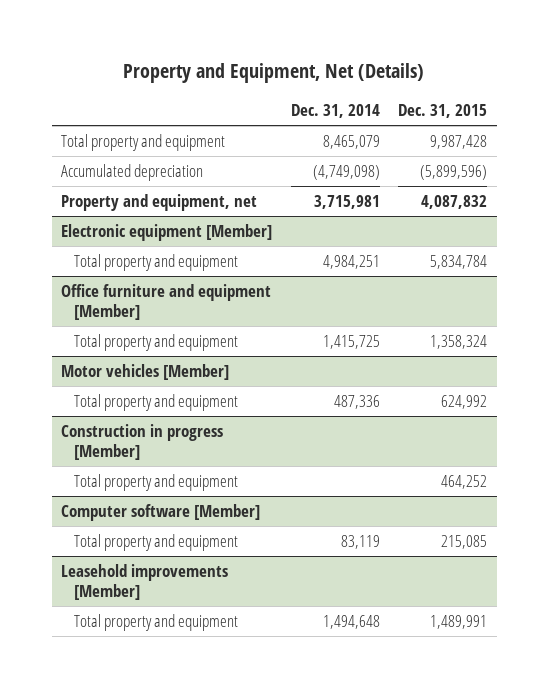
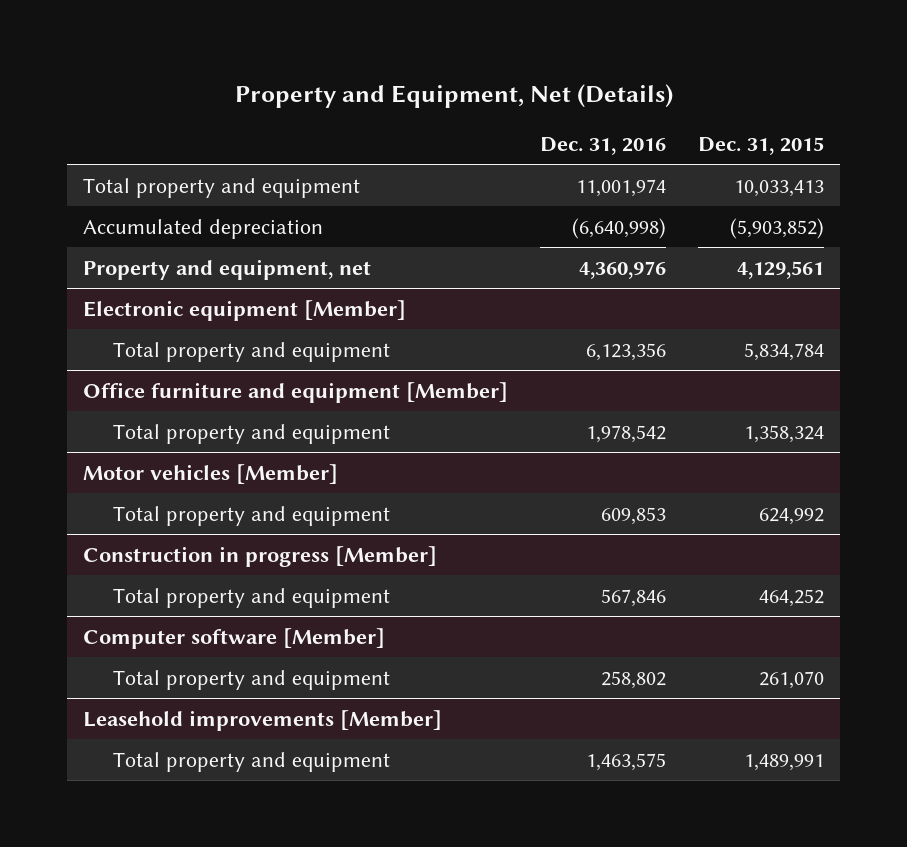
[290,104,380,119] Dec. 31, 2014 -> none
none -> [540,136,667,155] Dec. 31, 2016
[430,135,488,150] 9,987,428 -> [733,179,824,197] 10,033,413
[420,165,488,181] (5,899,596) -> [729,217,824,239] (5,903,852)
[421,195,488,210] 4,087,832 -> [736,260,824,279] 4,129,561
[441,535,488,550] 215,085 -> [758,670,824,689] 261,070

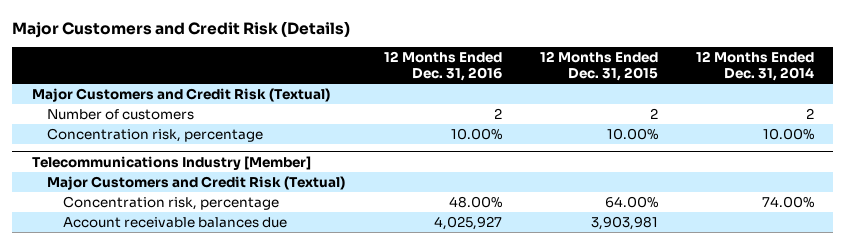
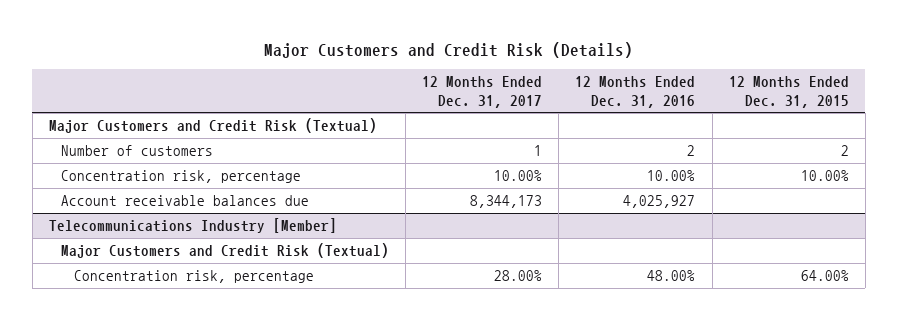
[696,51,815,82] 12 Months Ended Dec. 31, 2014 -> none
none -> [422,76,543,108] 12 Months Ended Dec. 31, 2017
none -> [61,195,310,207] Account receivable balances due
[63,216,288,228] Account receivable balances due -> none

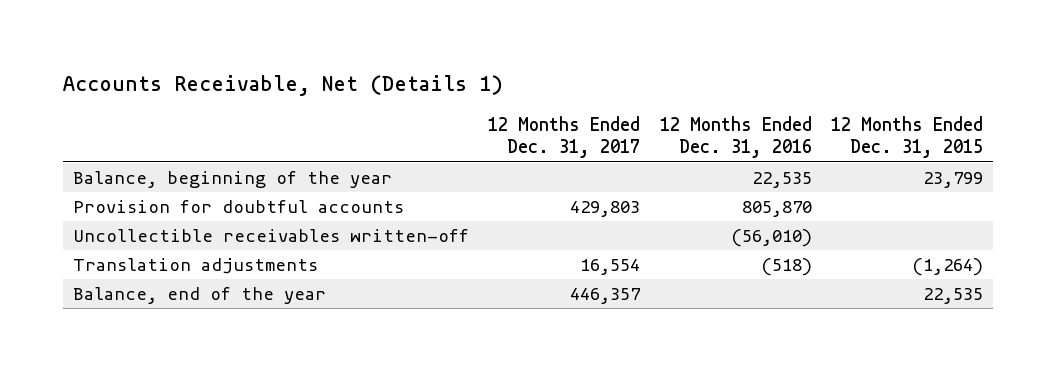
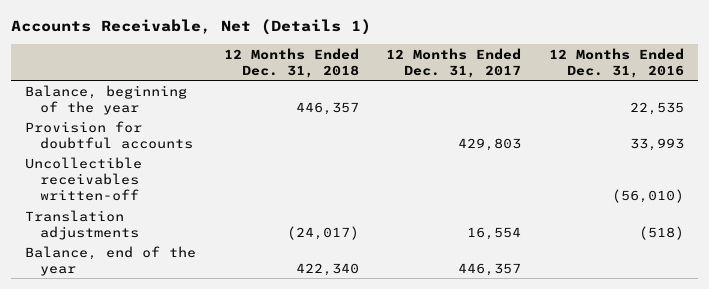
[831,115,984,159] 12 Months Ended Dec. 31, 2015 -> none
none -> [223,47,359,78] 12 Months Ended Dec. 31, 2018
[741,200,812,217] 805,870 -> [629,137,684,151] 33,993

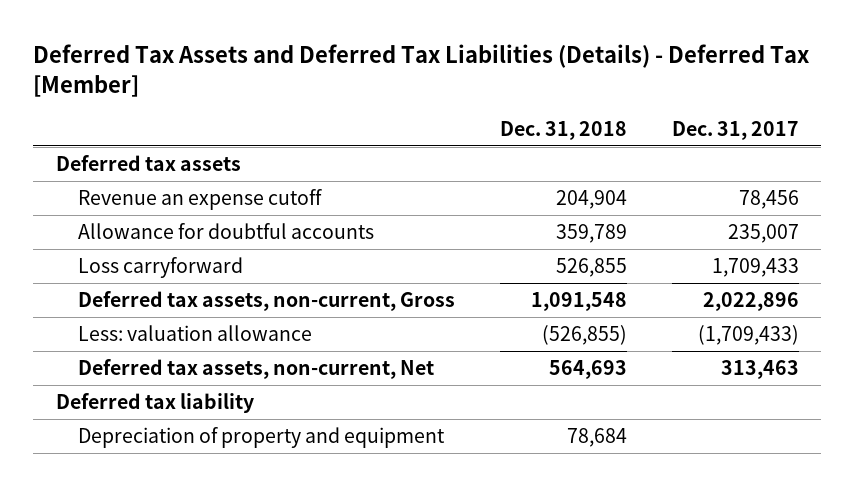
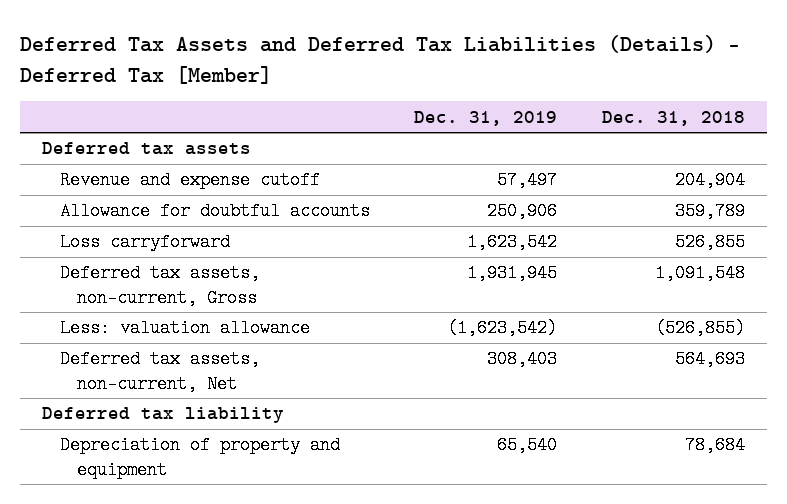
[671,121,799,141] Dec. 31, 2017 -> none
none -> [414,110,558,126] Dec. 31, 2019
[77,188,322,210] Revenue an expense cutoff -> [59,171,320,190] Revenue and expense cutoff

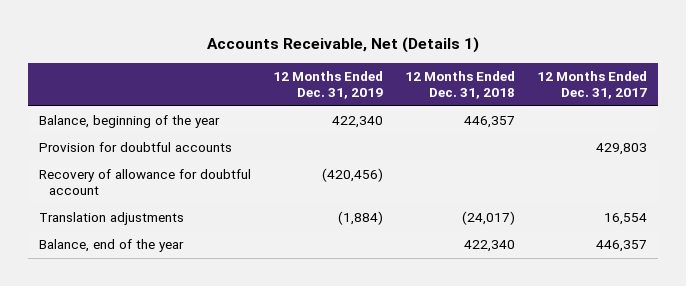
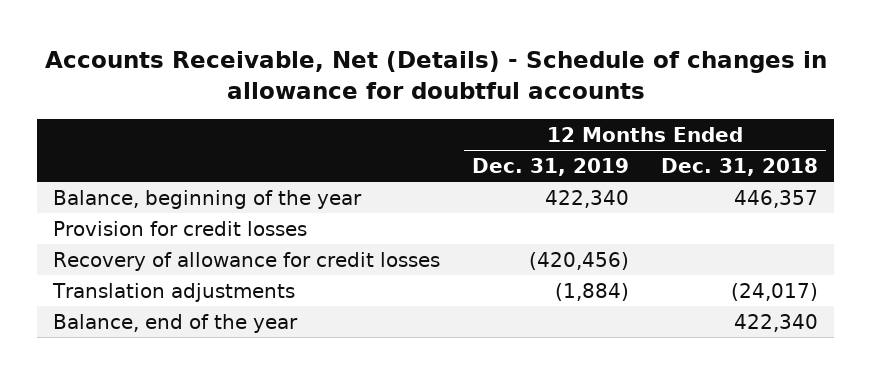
[207,37,480,54] Accounts Receivable, Net (Details 1) -> [44,51,827,100] Accounts Receivable, Net (Details) - Schedule of changes in allowance for doubtful accounts
[536,71,647,100] 12 Months Ended Dec. 31, 2017 -> none
[39,142,233,153] Provision for doubtful accounts -> [53,220,308,236] Provision for credit losses
[39,169,252,196] Recovery of allowance for doubtful account -> [53,251,441,271] Recovery of allowance for credit losses

